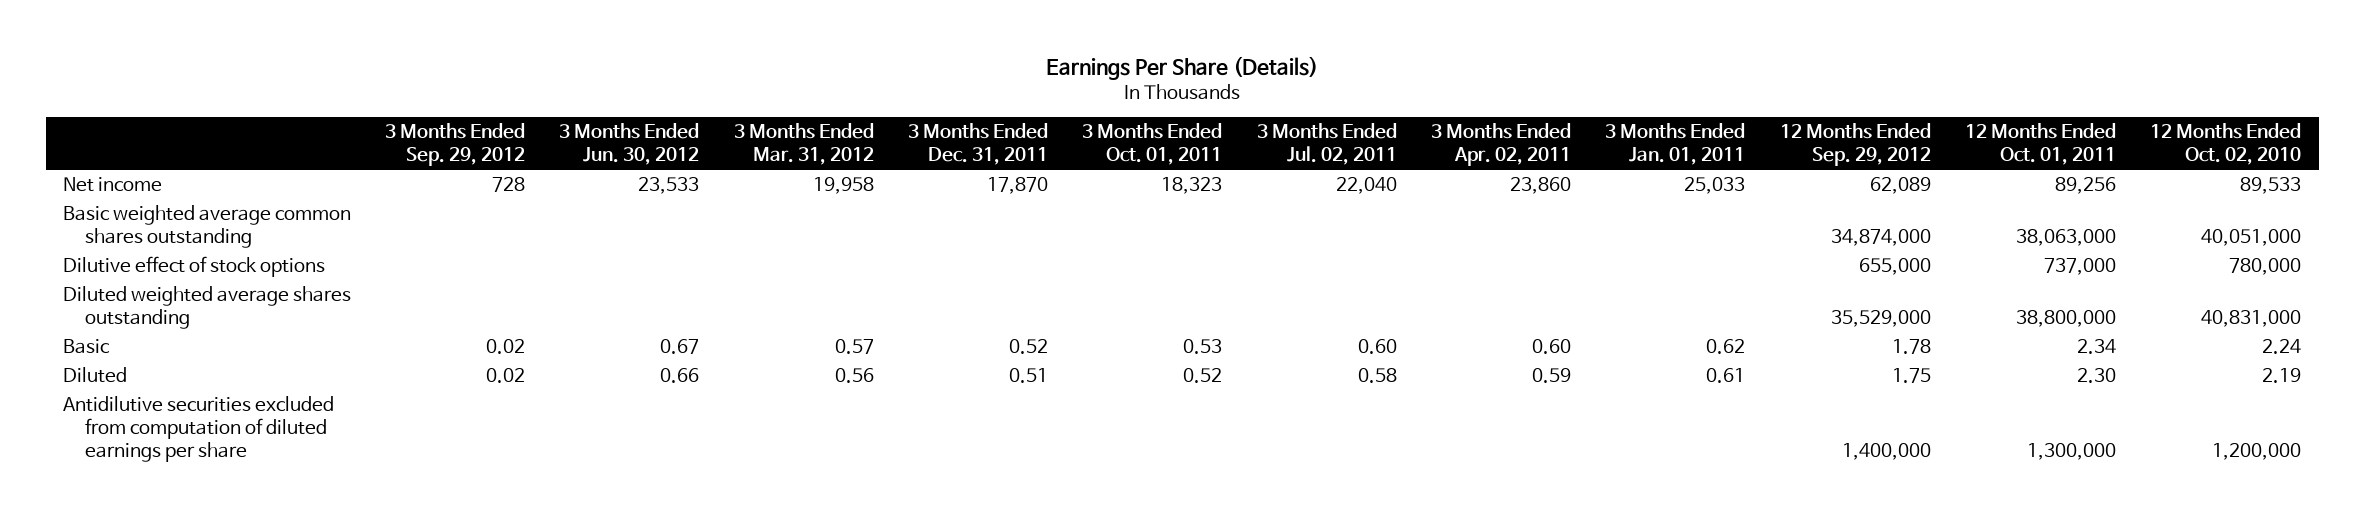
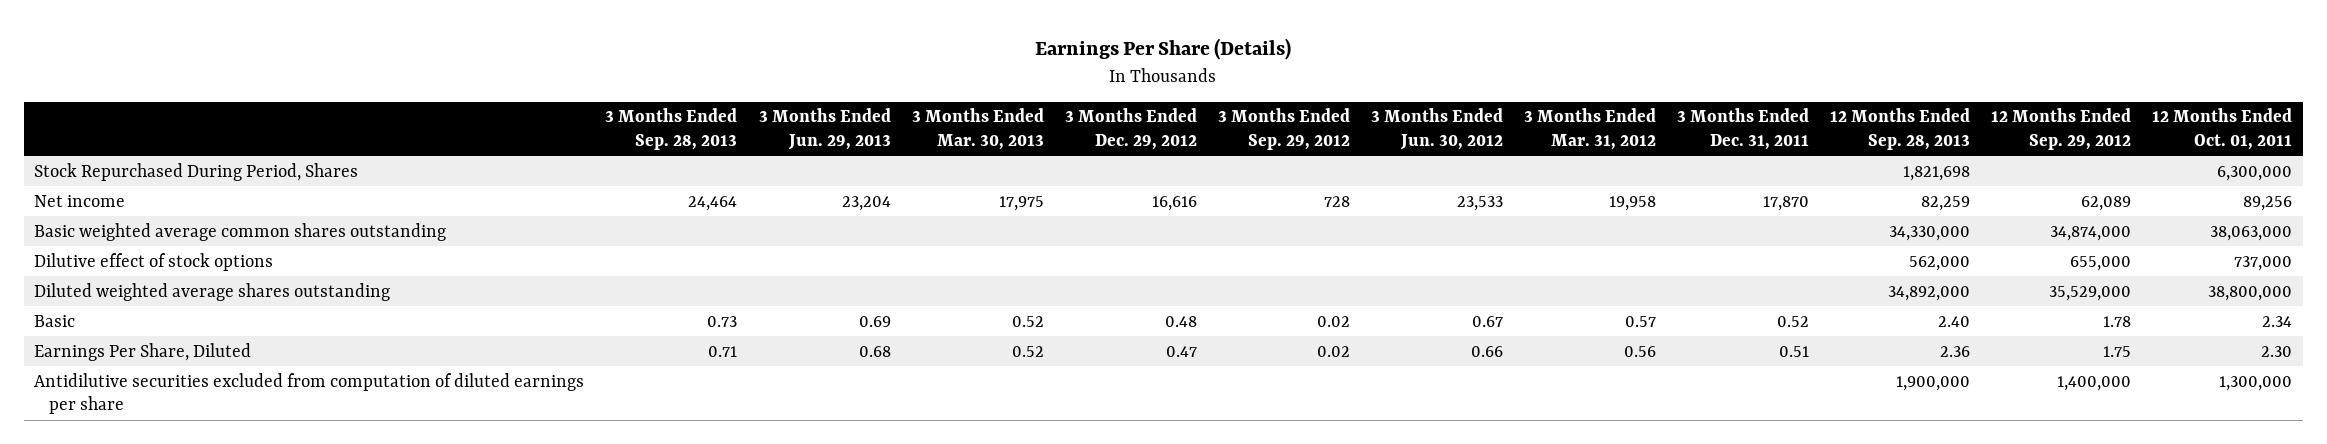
[1082,123,1223,166] 3 Months Ended Oct. 01, 2011 -> none
[1256,123,1397,166] 3 Months Ended Jul. 02, 2011 -> none
[1431,123,1572,167] 3 Months Ended Apr. 02, 2011 -> none
[1605,123,1746,166] 3 Months Ended Jan. 01, 2011 -> none
[2150,123,2302,166] 12 Months Ended Oct. 02, 2010 -> none
none -> [605,108,738,150] 3 Months Ended Sep. 28, 2013
none -> [758,108,891,150] 3 Months Ended Jun. 29, 2013
none -> [911,108,1044,150] 3 Months Ended Mar. 30, 2013
none -> [1064,108,1197,150] 3 Months Ended Dec. 29, 2012
none -> [1830,108,1971,150] 12 Months Ended Sep. 28, 2013
none -> [34,162,359,181] Stock Repurchased During Period, Shares
[62,367,127,384] Diluted -> [34,342,252,361] Earnings Per Share, Diluted

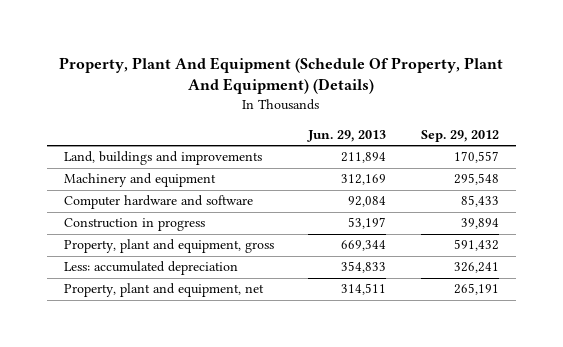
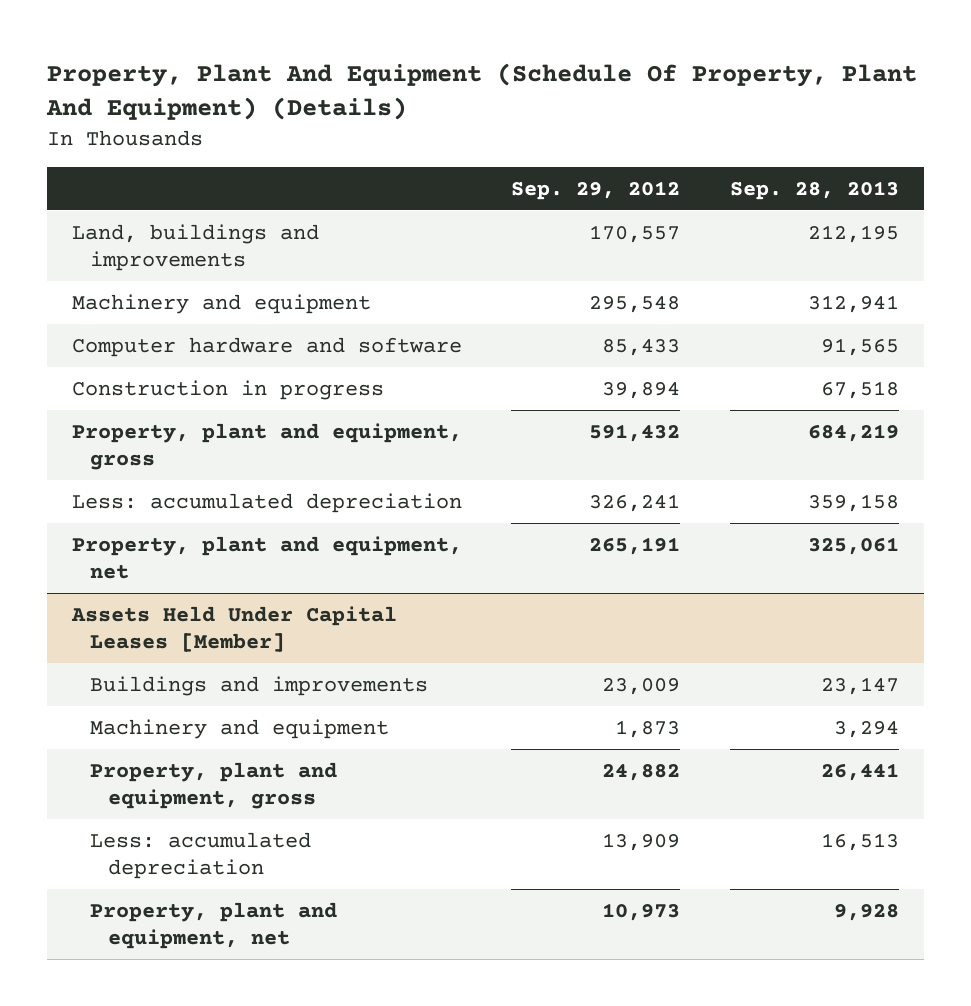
[307,129,387,142] Jun. 29, 2013 -> none
none -> [729,180,899,200] Sep. 28, 2013
none -> [70,605,397,653] Assets Held Under Capital Leases [Member]
none -> [89,675,428,696] Buildings and improvements
none -> [89,718,389,739] Machinery and equipment
none -> [89,761,337,810] Property, plant and equipment, gross
none -> [89,831,311,880] Less: accumulated depreciation
none -> [89,901,337,950] Property, plant and equipment, net

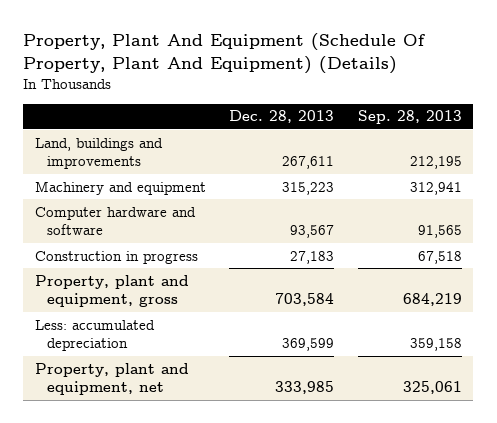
[511,180,681,200] Sep. 29, 2012 -> none
none -> [229,110,335,124] Dec. 28, 2013
[70,605,397,653] Assets Held Under Capital Leases [Member] -> none
[89,675,428,696] Buildings and improvements -> none
[89,718,389,739] Machinery and equipment -> none
[89,761,337,810] Property, plant and equipment, gross -> none
[89,831,311,880] Less: accumulated depreciation -> none
[89,901,337,950] Property, plant and equipment, net -> none

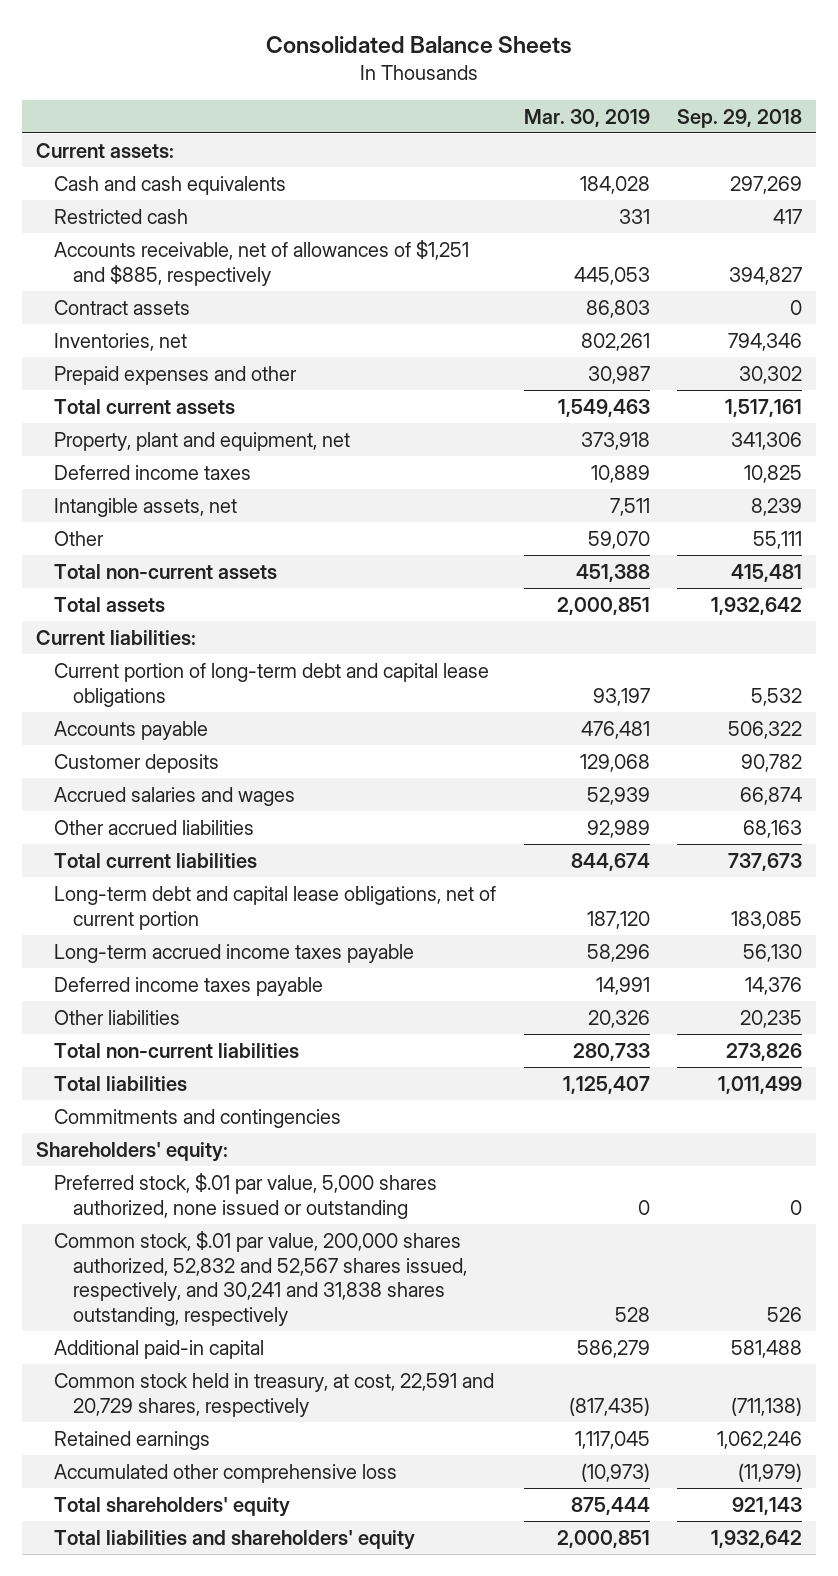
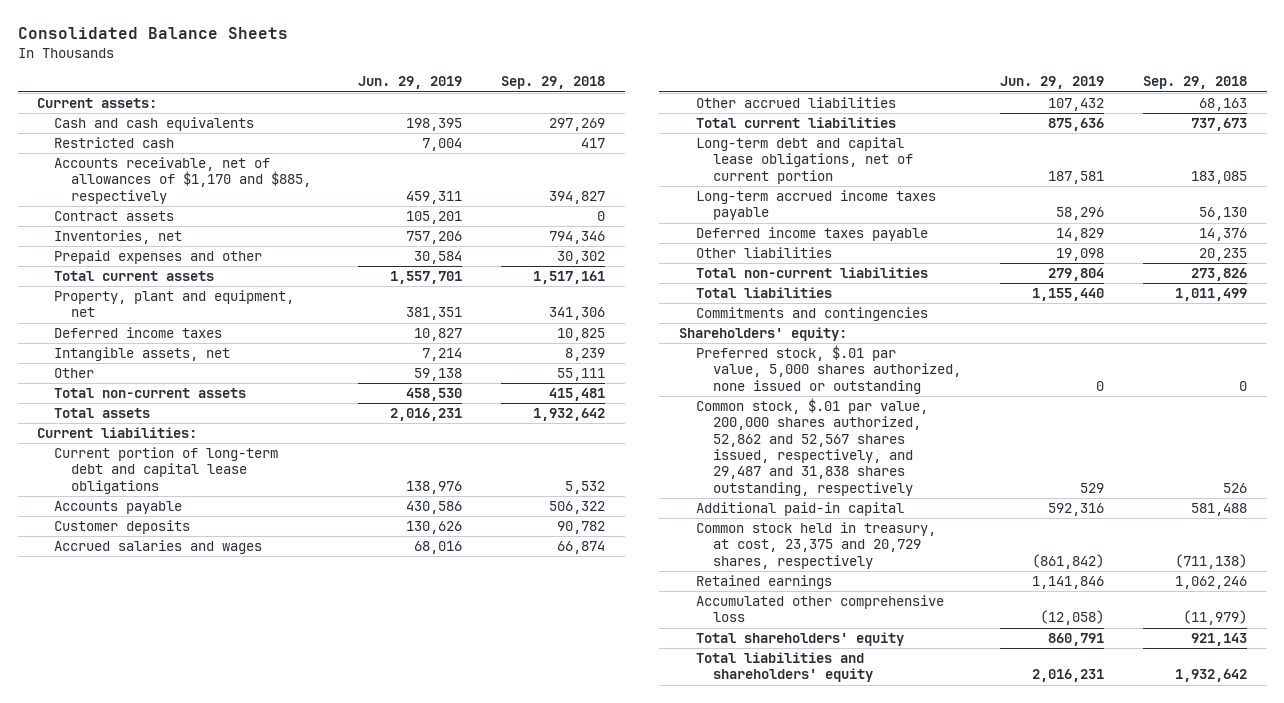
[523,108,650,127] Mar. 30, 2019 -> none
none -> [358,76,463,90] Jun. 29, 2019
[54,239,470,286] Accounts receivable, net of allowances of $1,251 and $885, respectively -> [54,157,312,204] Accounts receivable, net of allowances of $1,170 and $885, respectively
[54,1230,467,1326] Common stock, $.01 par value, 200,000 shares authorized, 52,832 and 52,567 shares issued, respectively, and 30,241 and 31,838 shares outstanding, respectively -> [696,398,929,496] Common stock, $.01 par value, 200,000 shares authorized, 52,862 and 52,567 shares issued, respectively, and 29,487 and 31,838 shares outstanding, respectively
[54,1372,495,1417] Common stock held in treasury, at cost, 22,591 and 20,729 shares, respectively -> [696,522,937,569] Common stock held in treasury, at cost, 23,375 and 20,729 shares, respectively

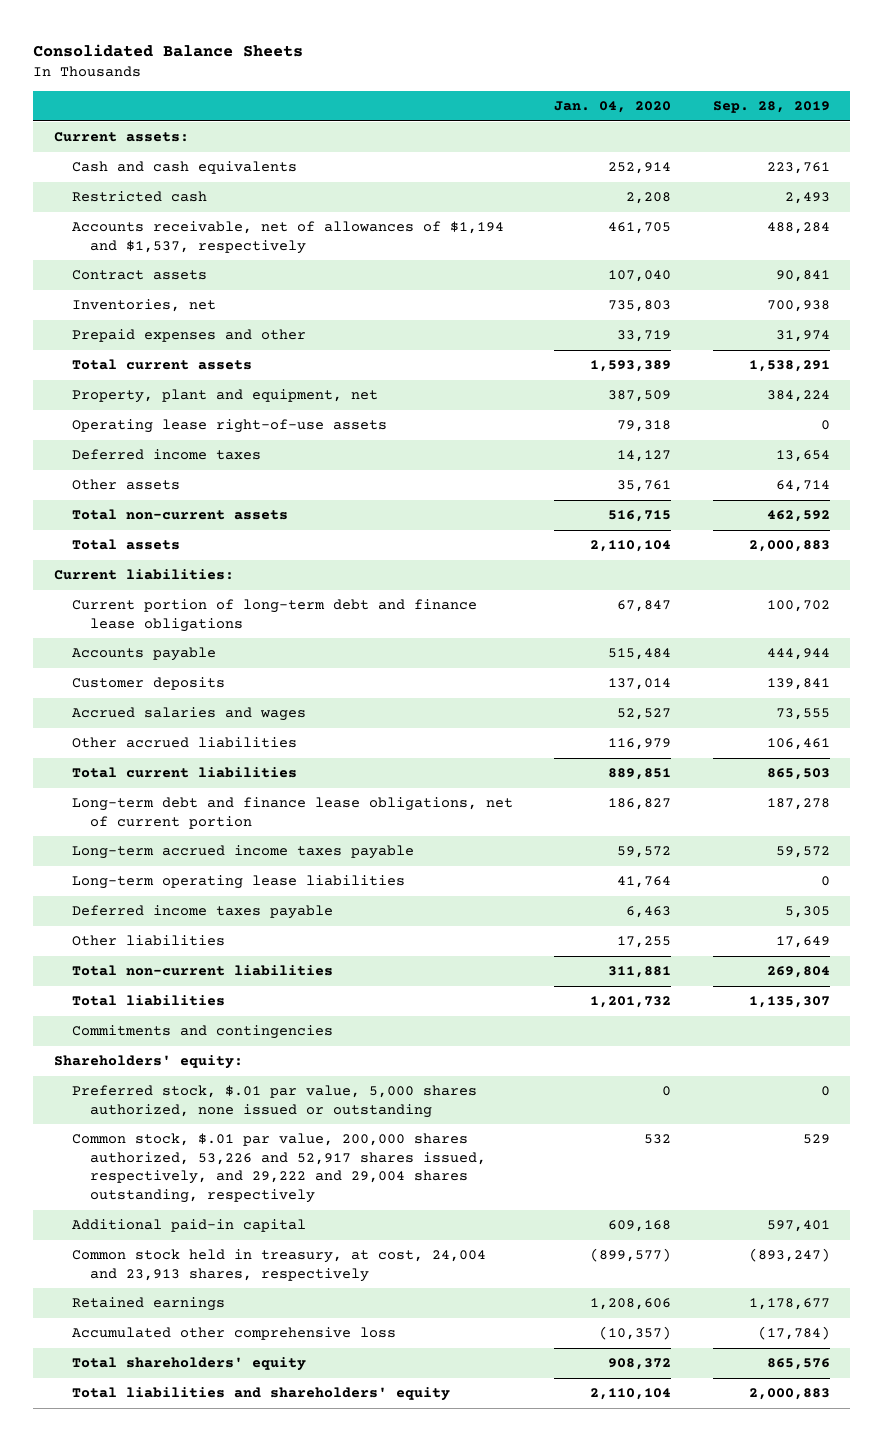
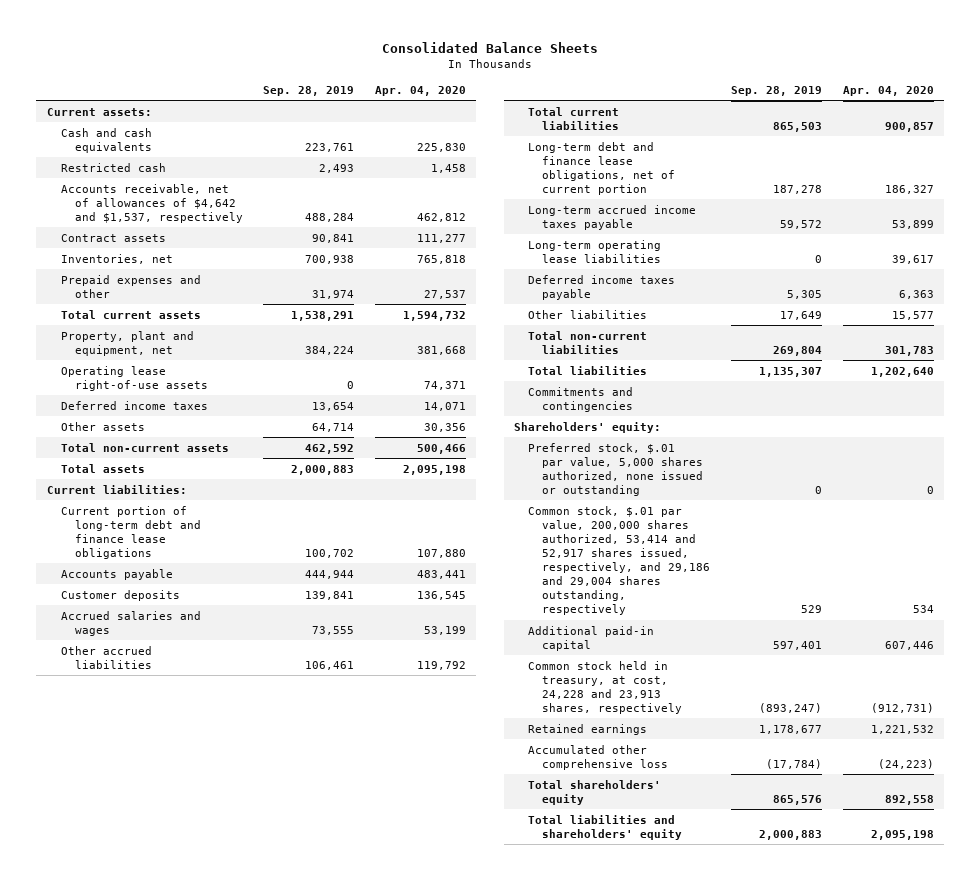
[554,101,672,114] Jan. 04, 2020 -> none
none -> [375,85,467,96] Apr. 04, 2020
[71,221,504,254] Accounts receivable, net of allowances of $1,194 and $1,537, respectively -> [60,183,243,223] Accounts receivable, net of allowances of $4,642 and $1,537, respectively
[71,1133,486,1204] Common stock, $.01 par value, 200,000 shares authorized, 53,226 and 52,917 shares issued, respectively, and 29,222 and 29,004 shares outstanding, respectively -> [528,505,711,616] Common stock, $.01 par value, 200,000 shares authorized, 53,414 and 52,917 shares issued, respectively, and 29,186 and 29,004 shares outstanding, respectively
[71,1249,486,1282] Common stock held in treasury, at cost, 24,004 and 23,913 shares, respectively -> [528,660,683,714] Common stock held in treasury, at cost, 24,228 and 23,913 shares, respectively

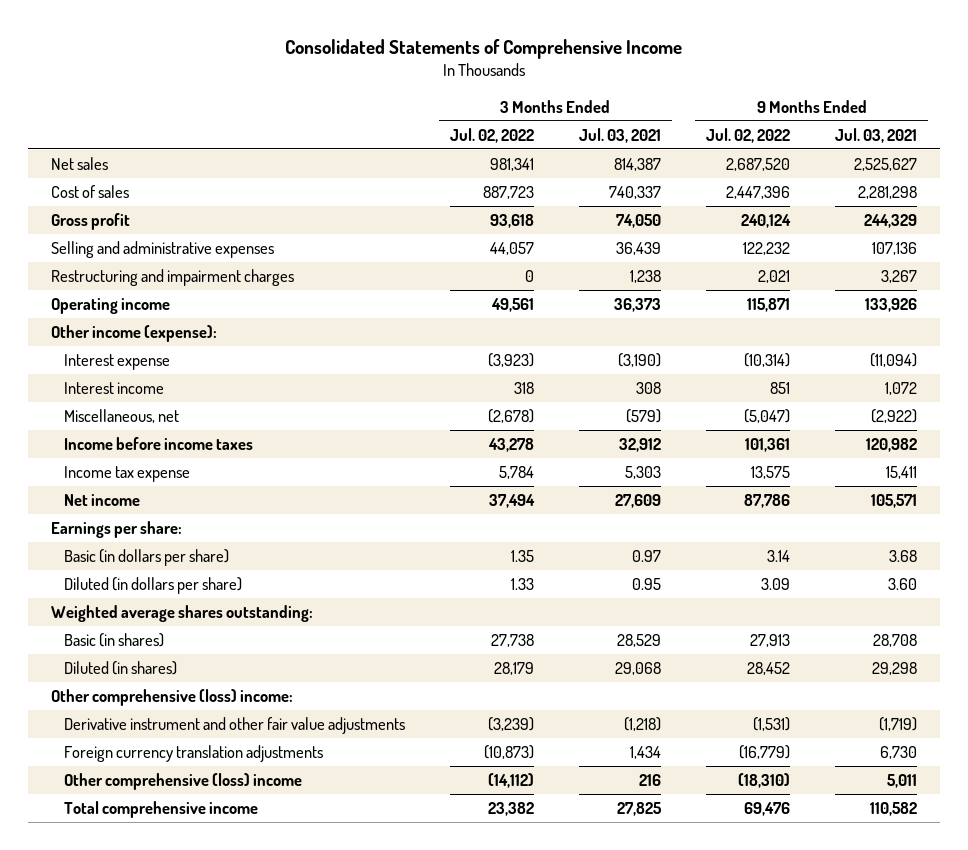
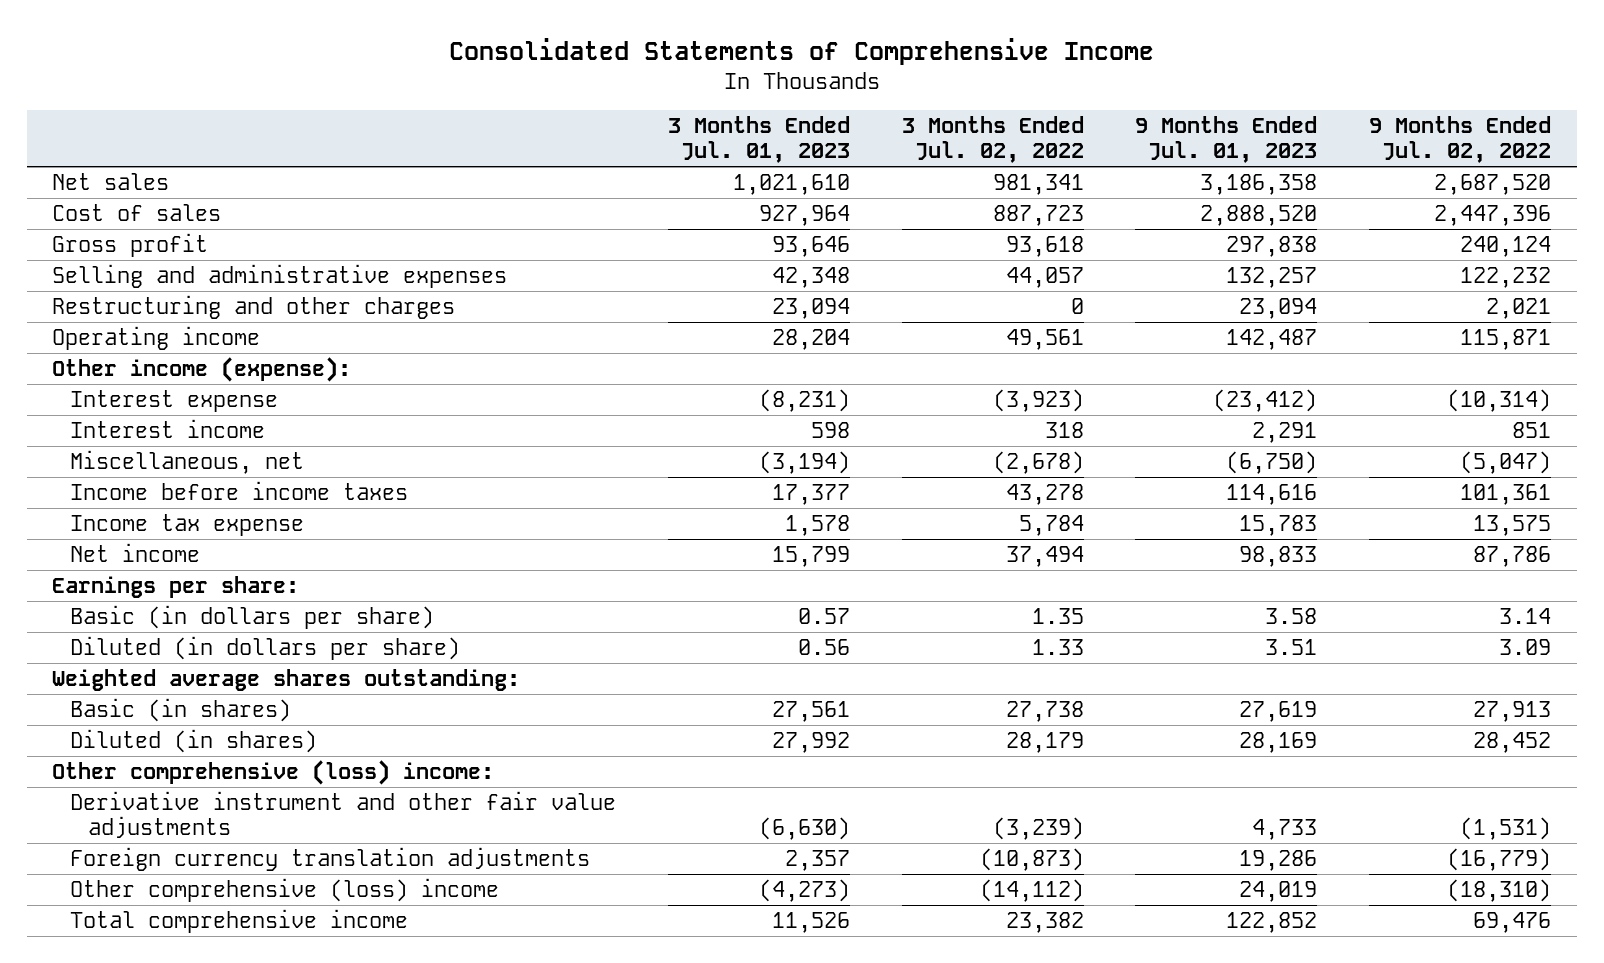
[578,127,661,143] Jul. 03, 2021 -> none
[835,127,918,143] Jul. 03, 2021 -> none
none -> [668,116,851,164] 3 Months Ended Jul. 01, 2023
none -> [1135,116,1318,164] 9 Months Ended Jul. 01, 2023
[50,269,294,287] Restructuring and impairment charges -> [52,295,456,320] Restructuring and other charges

